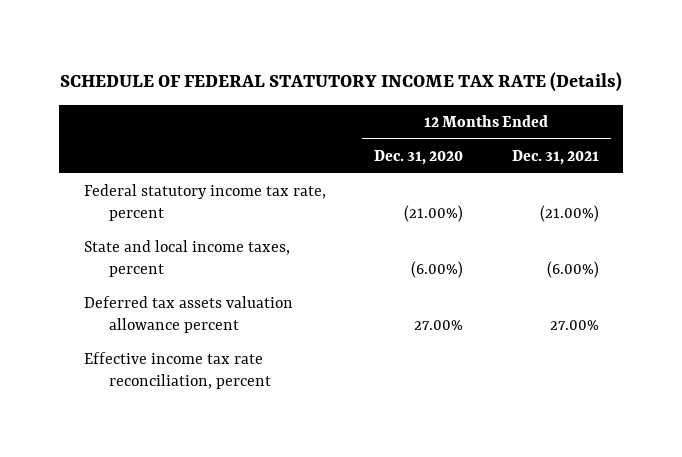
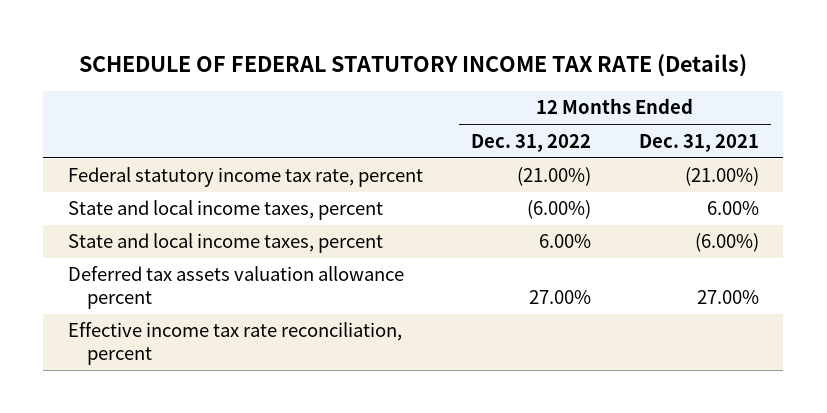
[374,149,464,165] Dec. 31, 2020 -> none
none -> [470,133,591,152] Dec. 31, 2022
none -> [67,200,383,221] State and local income taxes, percent

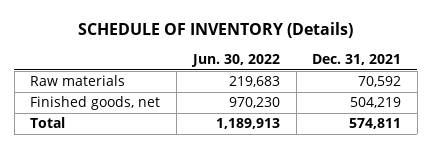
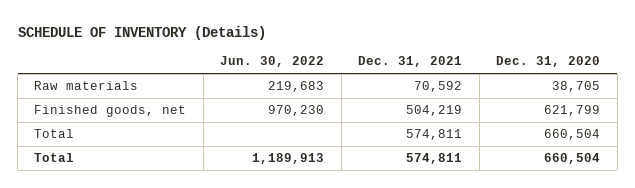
none -> [496,56,601,68] Dec. 31, 2020
none -> [34,129,75,139] Total

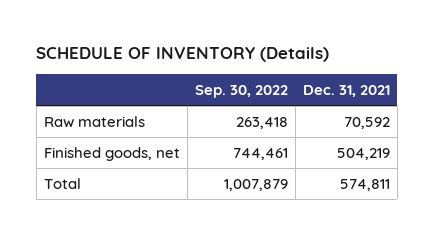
[220,56,325,68] Jun. 30, 2022 -> none
[496,56,601,68] Dec. 31, 2020 -> none
none -> [194,85,288,99] Sep. 30, 2022
[34,153,75,163] Total -> none

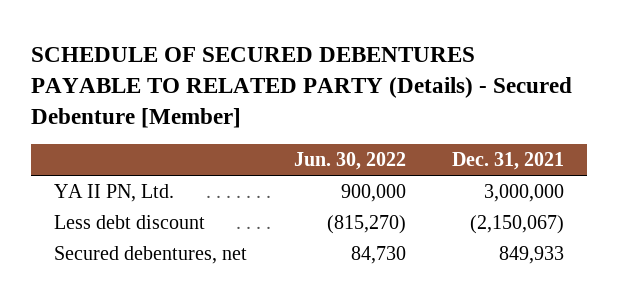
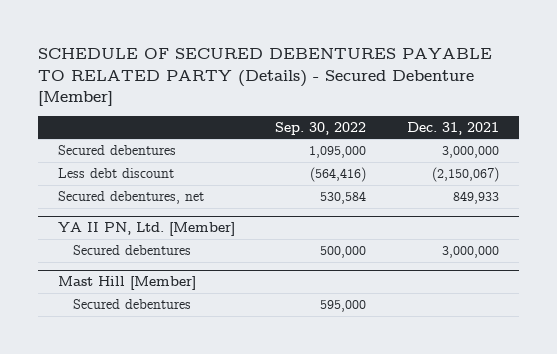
[293,151,406,170] Jun. 30, 2022 -> none
none -> [275,121,367,135] Sep. 30, 2022
[54,184,175,203] YA II PN, Ltd. -> [58,145,177,156] Secured debentures
none -> [58,222,236,237] YA II PN, Ltd. [Member]
none -> [72,245,191,256] Secured debentures
none -> [58,276,197,291] Mast Hill [Member]
none -> [72,299,191,310] Secured debentures

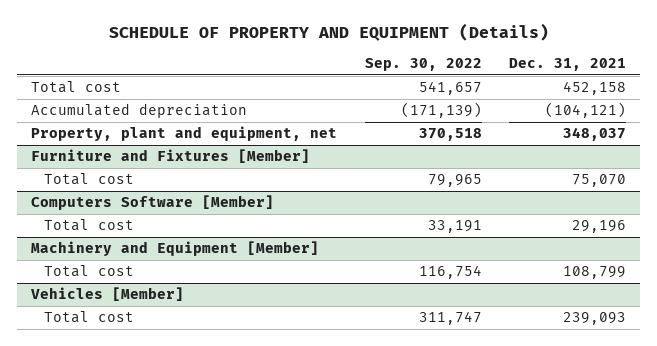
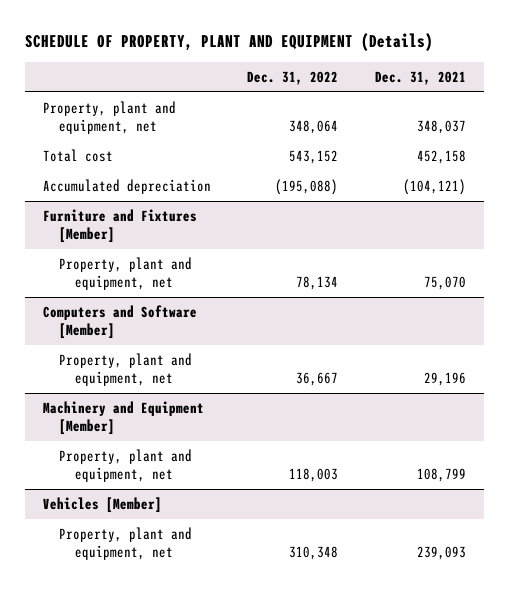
[108,23,549,42] SCHEDULE OF PROPERTY AND EQUIPMENT (Details) -> [24,33,433,52] SCHEDULE OF PROPERTY, PLANT AND EQUIPMENT (Details)
[364,58,482,72] Sep. 30, 2022 -> none
none -> [247,70,339,85] Dec. 31, 2022
[30,126,337,142] Property, plant and equipment, net -> [42,100,176,135] Property, plant and equipment, net
[43,173,134,186] Total cost -> [58,256,192,291] Property, plant and equipment, net
[30,195,274,211] Computers Software [Member] -> [42,304,197,340] Computers and Software [Member]
[43,219,134,232] Total cost -> [58,352,192,387] Property, plant and equipment, net
[43,265,134,278] Total cost -> [58,448,192,483] Property, plant and equipment, net
[43,311,134,324] Total cost -> [58,526,192,561] Property, plant and equipment, net

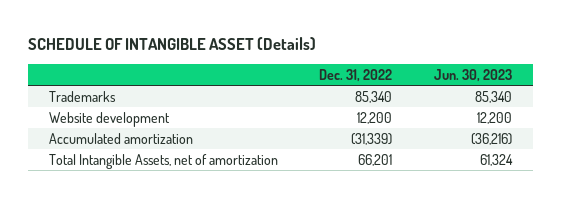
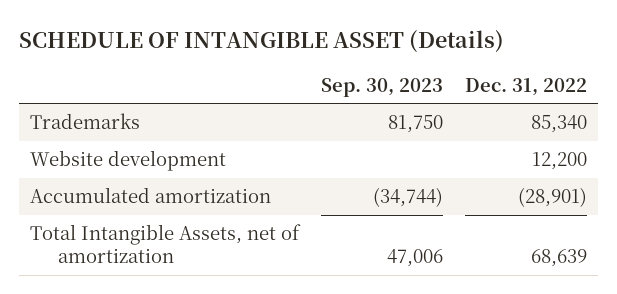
[434,68,513,82] Jun. 30, 2023 -> none
none -> [320,77,443,97] Sep. 30, 2023
[351,132,393,145] (31,339) -> [517,187,587,208] (28,901)
[358,153,393,166] 66,201 -> [530,249,587,268] 68,639

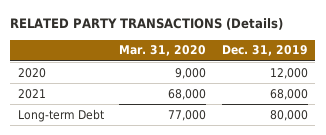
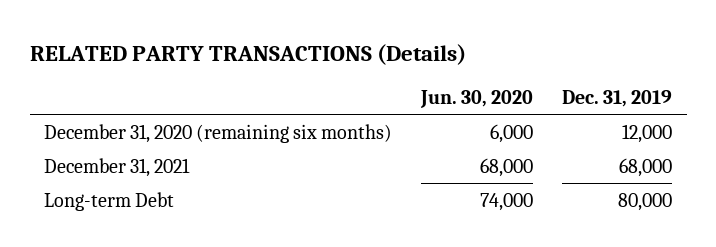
[119,45,207,57] Mar. 31, 2020 -> none
none -> [420,90,534,109] Jun. 30, 2020
[18,67,47,78] 2020 -> none
none -> [44,123,393,143] December 31, 2020 (remaining six months)
[18,88,47,99] 2021 -> [44,157,191,177] December 31, 2021

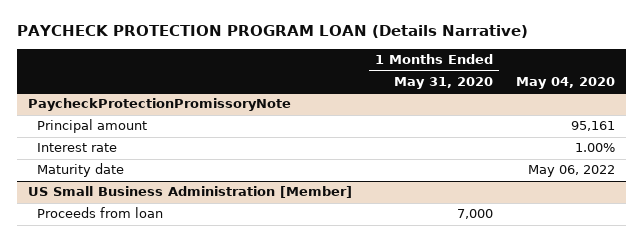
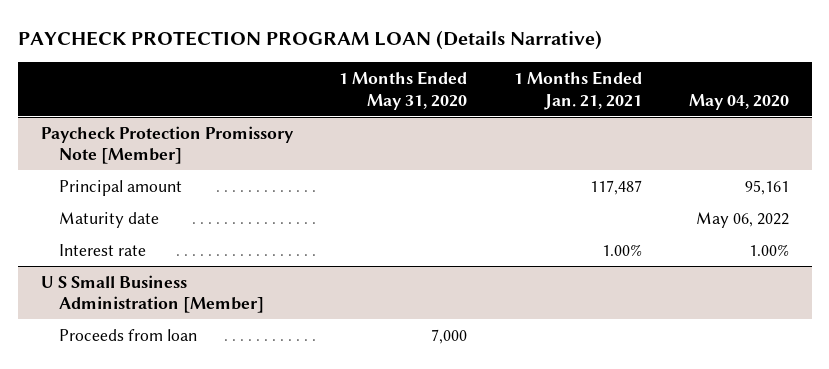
none -> [513,71,642,110] 1 Months Ended Jan. 21, 2021
[28,98,292,112] PaycheckProtectionPromissoryNote -> [40,125,294,165] Paycheck Protection Promissory Note [Member]
[36,143,117,153] Interest rate -> none
none -> [58,243,146,256] Interest rate
[28,186,353,199] US Small Business Administration [Member] -> [40,274,264,314] U S Small Business Administration [Member]

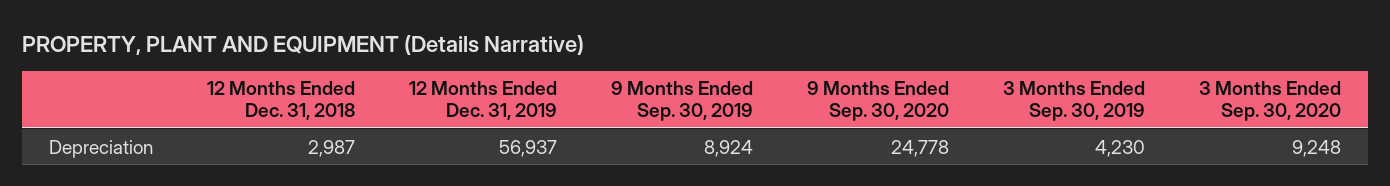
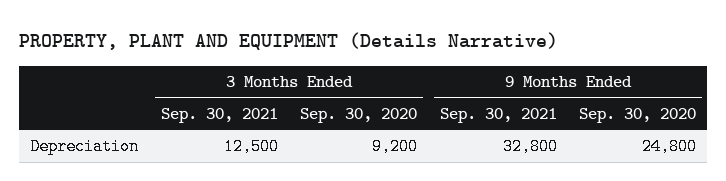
[206,81,355,121] 12 Months Ended Dec. 31, 2018 -> none
[408,81,557,121] 12 Months Ended Dec. 31, 2019 -> none
[610,81,753,122] 9 Months Ended Sep. 30, 2019 -> none
[1002,81,1145,122] 3 Months Ended Sep. 30, 2019 -> none
none -> [160,107,278,123] Sep. 30, 2021
none -> [439,107,557,123] Sep. 30, 2021
[890,139,949,157] 24,778 -> [641,138,697,156] 24,800
[1291,139,1341,157] 9,248 -> [372,138,419,156] 9,200

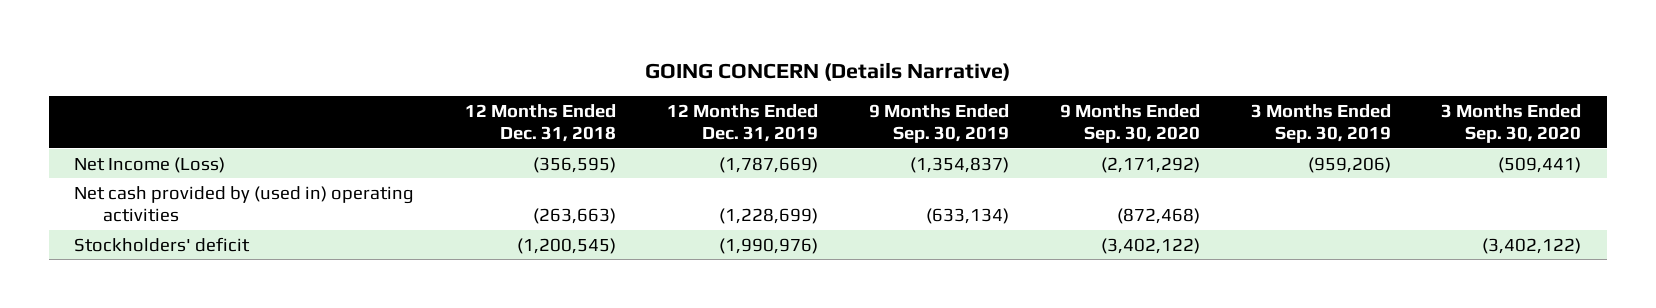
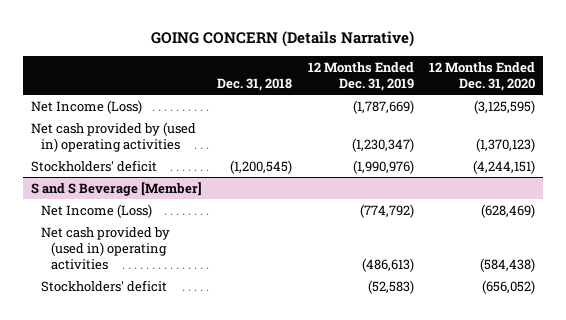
[465,103,617,143] 12 Months Ended Dec. 31, 2018 -> none
[868,103,1009,144] 9 Months Ended Sep. 30, 2019 -> none
[1059,103,1200,144] 9 Months Ended Sep. 30, 2020 -> none
[1250,103,1391,144] 3 Months Ended Sep. 30, 2019 -> none
[1441,103,1582,144] 3 Months Ended Sep. 30, 2020 -> none
none -> [217,77,293,91] Dec. 31, 2018
none -> [429,61,536,91] 12 Months Ended Dec. 31, 2020
[718,208,818,225] (1,228,699) -> [351,137,414,152] (1,230,347)
none -> [30,181,202,196] S and S Beverage [Member]
none -> [41,203,153,218] Net Income (Loss)
none -> [41,226,171,270] Net cash provided by (used in) operating activities
none -> [41,279,168,292] Stockholders' deficit

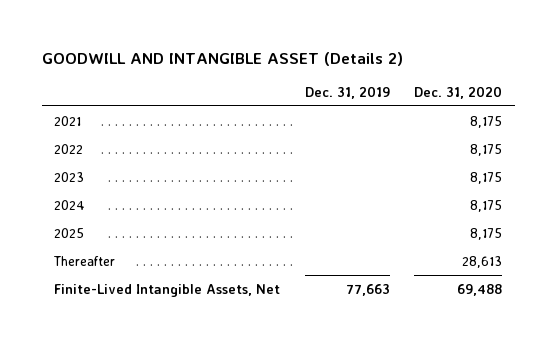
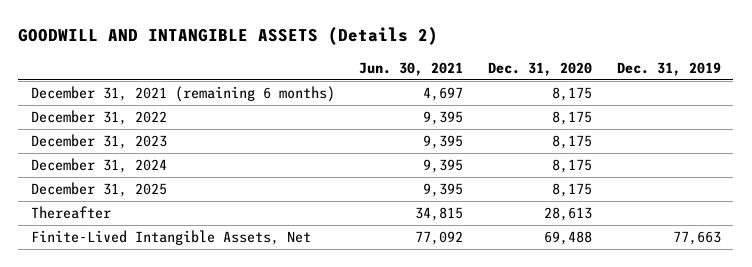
[42,52,404,67] GOODWILL AND INTANGIBLE ASSET (Details 2) -> [18,27,439,46] GOODWILL AND INTANGIBLE ASSETS (Details 2)
none -> [359,61,464,76] Jun. 30, 2021
[54,115,82,126] 2021 -> [30,85,335,102] December 31, 2021 (remaining 6 months)
[54,143,84,154] 2022 -> [30,109,167,125] December 31, 2022
[54,171,85,182] 2023 -> [30,133,167,149] December 31, 2023
[54,199,86,210] 2024 -> [30,157,167,173] December 31, 2024
[54,227,85,238] 2025 -> [30,181,167,197] December 31, 2025

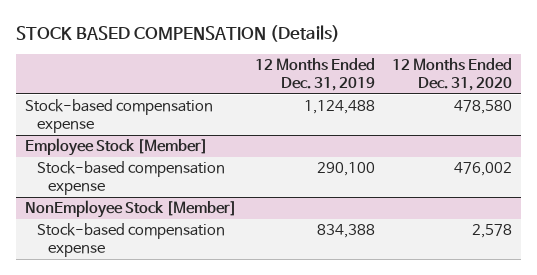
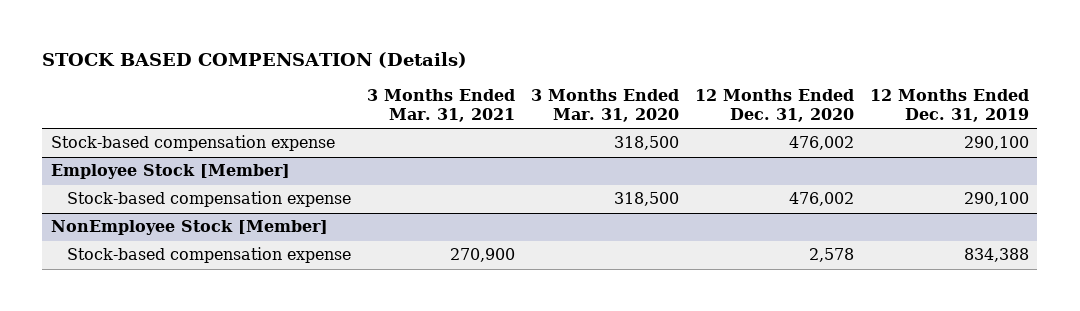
none -> [366,89,515,122] 3 Months Ended Mar. 31, 2021
none -> [530,89,679,122] 3 Months Ended Mar. 31, 2020
[303,100,375,115] 1,124,488 -> [964,136,1030,151] 290,100
[453,100,512,115] 478,580 -> [788,136,854,151] 476,002

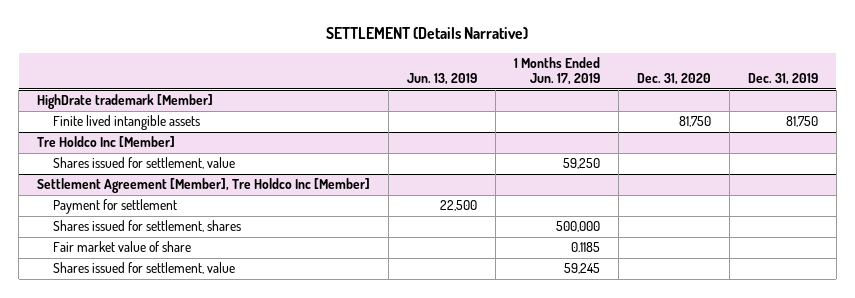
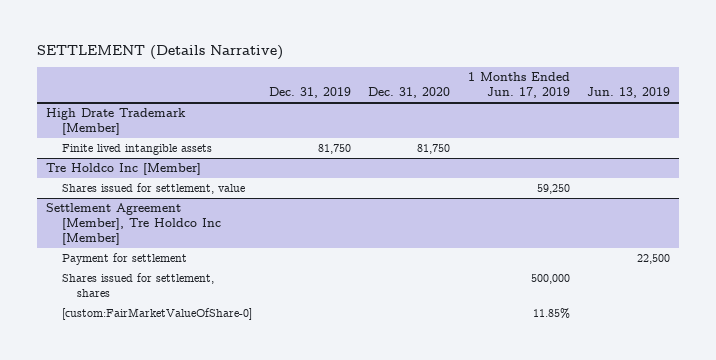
[37,94,214,110] HighDrate trademark [Member] -> [46,108,187,135] High Drate Trademark [Member]
[52,241,191,253] Fair market value of share -> none
[52,262,235,275] Shares issued for settlement, value -> none
none -> [61,308,252,321] [custom:FairMarketValueOfShare-0]

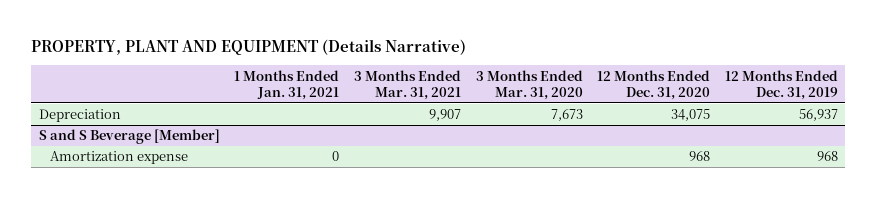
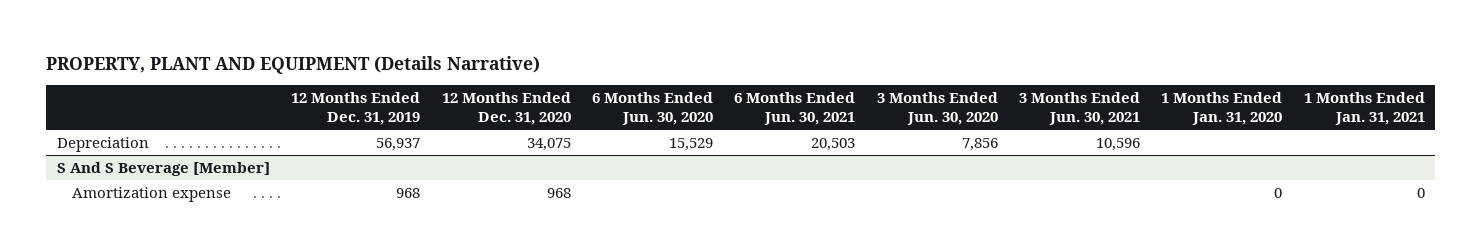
[353,69,461,100] 3 Months Ended Mar. 31, 2021 -> none
[475,69,583,100] 3 Months Ended Mar. 31, 2020 -> none
none -> [592,92,714,125] 6 Months Ended Jun. 30, 2020
none -> [734,92,856,125] 6 Months Ended Jun. 30, 2021
none -> [876,92,998,125] 3 Months Ended Jun. 30, 2020
none -> [1018,92,1140,125] 3 Months Ended Jun. 30, 2021
none -> [1161,92,1283,125] 1 Months Ended Jan. 31, 2020
[38,129,220,145] S and S Beverage [Member] -> [57,162,271,177] S And S Beverage [Member]

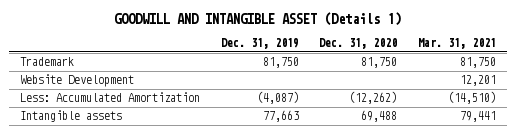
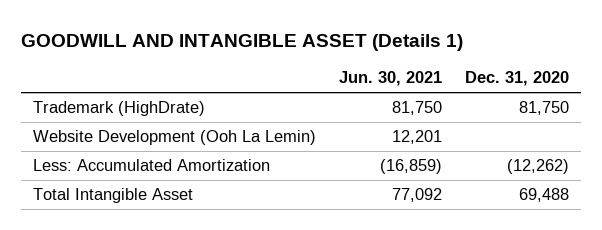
[220,38,299,50] Dec. 31, 2019 -> none
[418,38,497,50] Mar. 31, 2021 -> none
none -> [339,71,443,87] Jun. 30, 2021
[19,57,74,67] Trademark -> [32,101,205,117] Trademark (HighDrate)
[19,74,134,88] Website Development -> [32,130,316,146] Website Development (Ooh La Lemin)
[19,110,122,123] Intangible assets -> [32,188,193,204] Total Intangible Asset

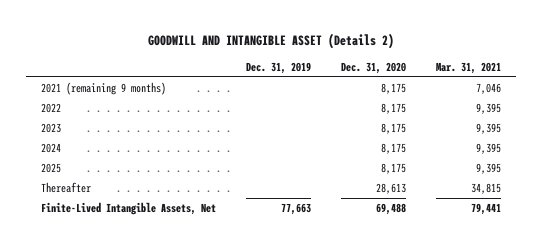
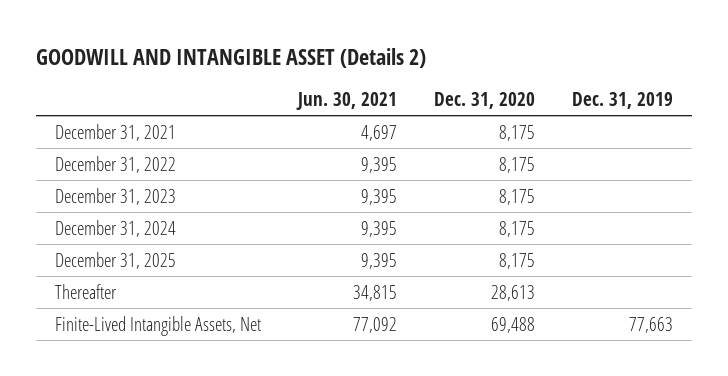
[436,61,502,74] Mar. 31, 2021 -> none
none -> [295,91,397,110] Jun. 30, 2021
[41,82,167,96] 2021 (remaining 9 months) -> [54,123,176,141] December 31, 2021
[41,103,62,114] 2022 -> [54,155,176,173] December 31, 2022
[41,123,62,134] 2023 -> [54,187,176,205] December 31, 2023
[41,143,62,154] 2024 -> [54,219,176,237] December 31, 2024
[41,163,62,174] 2025 -> [54,251,176,269] December 31, 2025

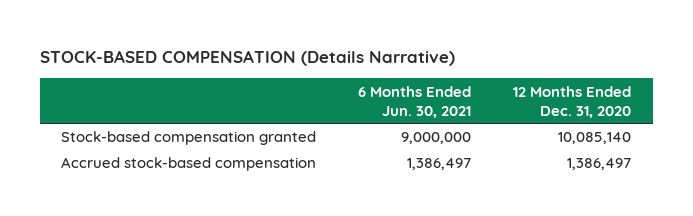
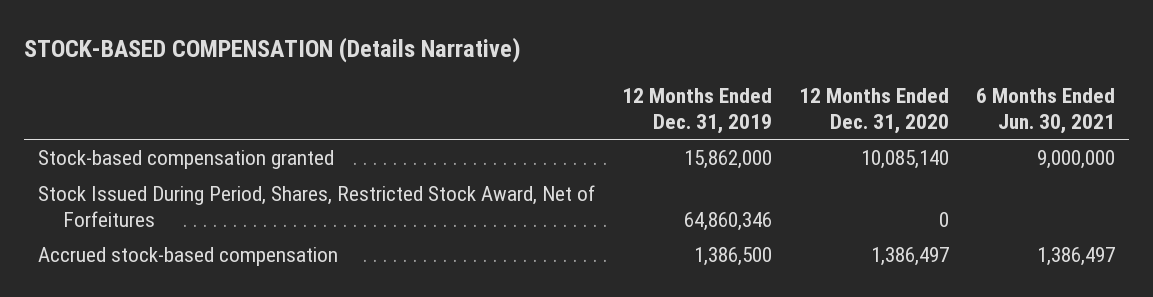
none -> [621,88,772,134] 12 Months Ended Dec. 31, 2019
none -> [37,185,595,227] Stock Issued During Period, Shares, Restricted Stock Award, Net of Forfeitures

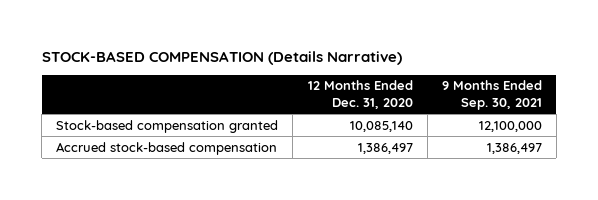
[621,88,772,134] 12 Months Ended Dec. 31, 2019 -> none
[976,88,1116,134] 6 Months Ended Jun. 30, 2021 -> none
none -> [441,80,542,110] 9 Months Ended Sep. 30, 2021
[37,185,595,227] Stock Issued During Period, Shares, Restricted Stock Award, Net of Forfeitures -> none

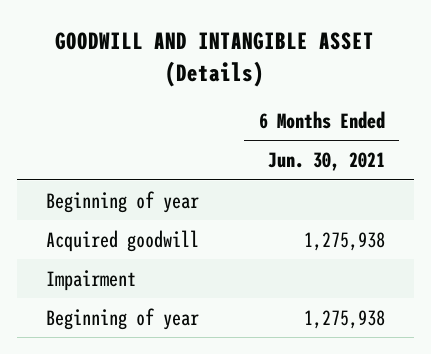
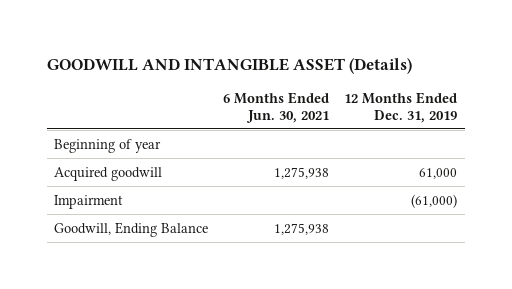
none -> [344,91,458,123] 12 Months Ended Dec. 31, 2019
[46,307,200,330] Beginning of year -> [54,221,209,237] Goodwill, Ending Balance

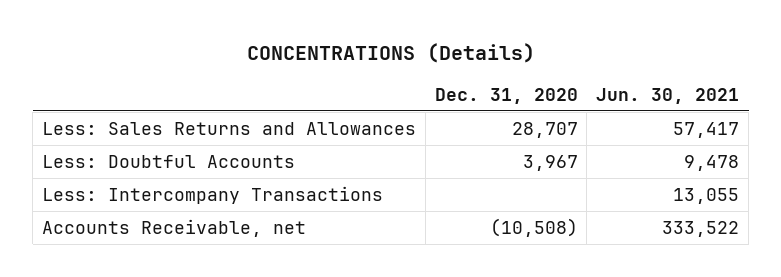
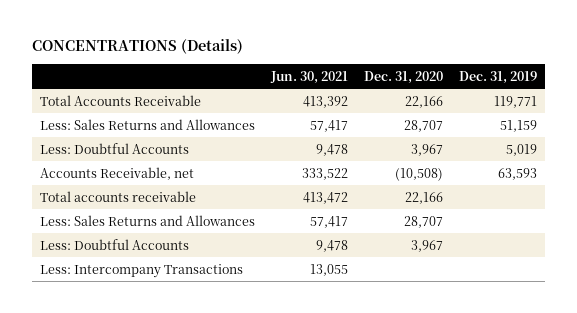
none -> [459,70,538,84] Dec. 31, 2019
none -> [39,94,201,106] Total Accounts Receivable
none -> [39,190,196,202] Total accounts receivable
none -> [39,214,255,226] Less: Sales Returns and Allowances
none -> [39,238,189,250] Less: Doubtful Accounts
[41,186,383,205] Less: Intercompany Transactions -> [39,263,243,278] Less: Intercompany Transactions

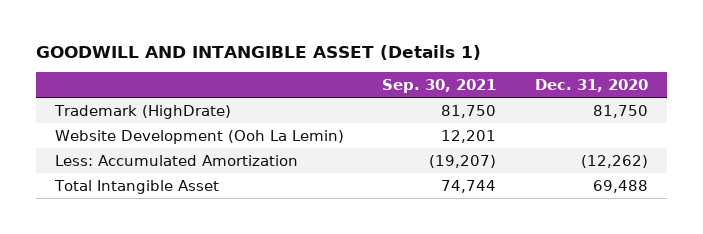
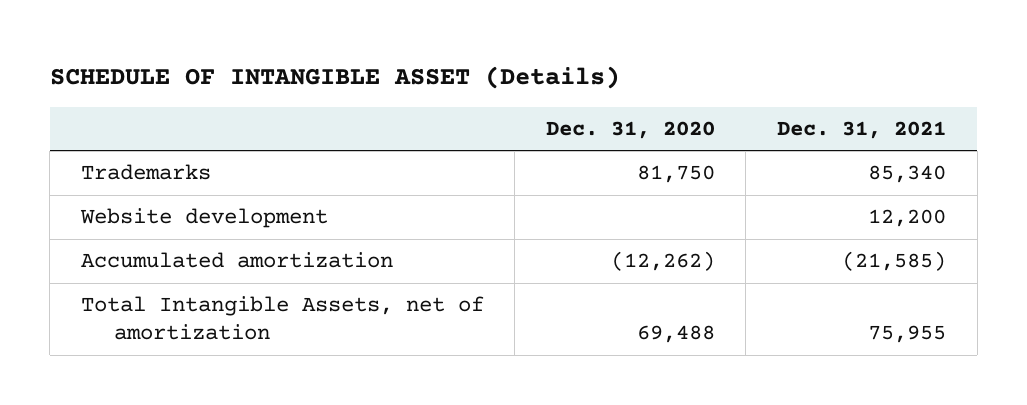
[35,45,481,61] GOODWILL AND INTANGIBLE ASSET (Details 1) -> [49,66,620,90] SCHEDULE OF INTANGIBLE ASSET (Details)
[382,79,497,94] Sep. 30, 2021 -> none
none -> [776,120,946,139] Dec. 31, 2021
[55,129,345,144] Website Development (Ooh La Lemin) -> none
[54,104,232,119] Trademark (HighDrate) -> [80,164,211,181] Trademarks
none -> [79,208,328,229] Website development
[55,154,299,166] Less: Accumulated Amortization -> [80,252,393,269] Accumulated amortization
[54,179,220,194] Total Intangible Asset -> [80,296,484,341] Total Intangible Assets, net of amortization

